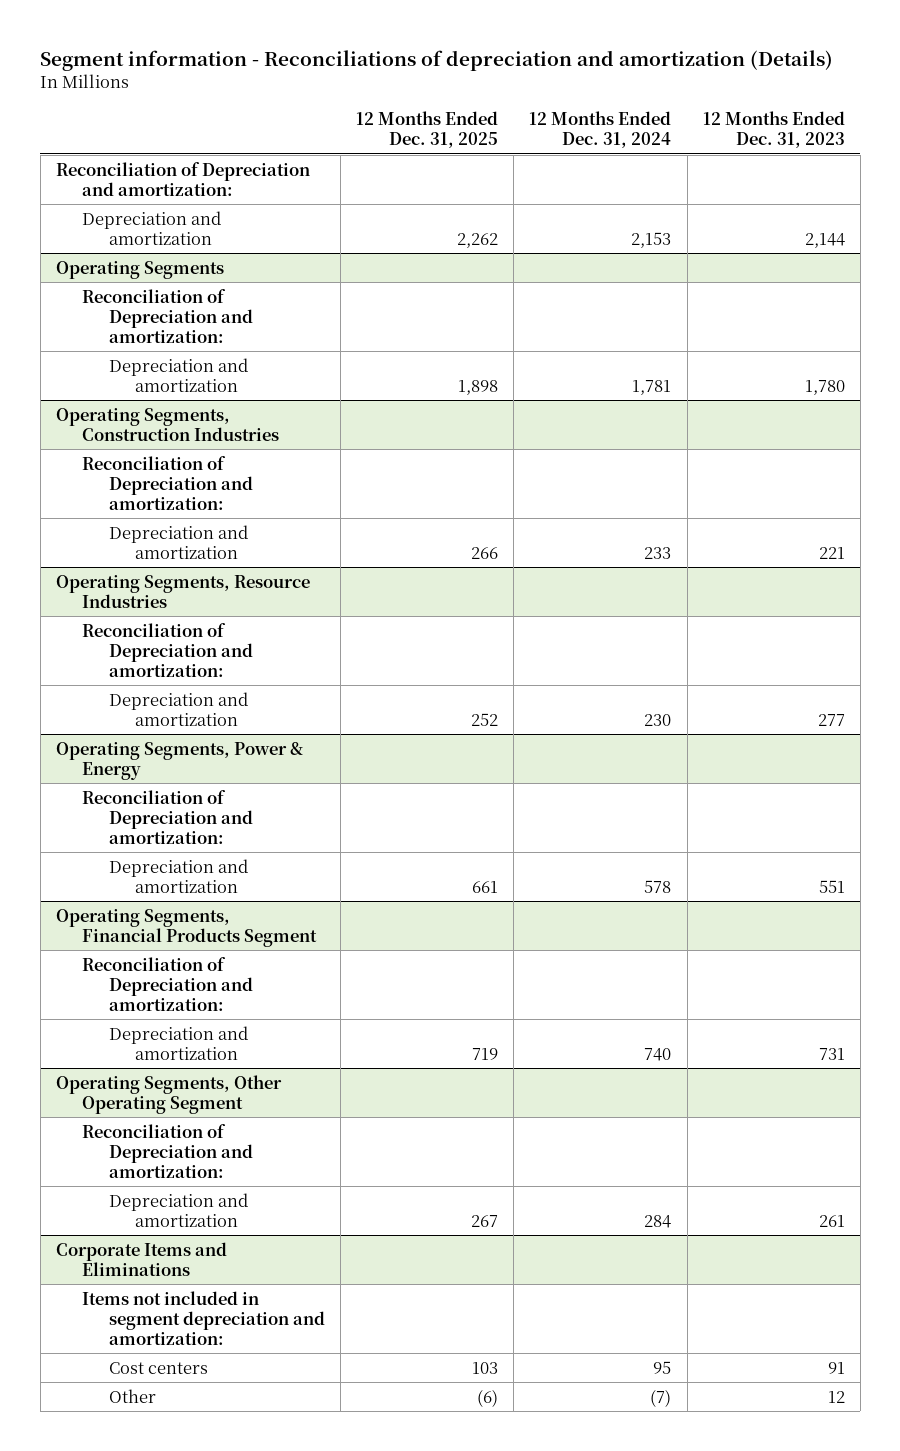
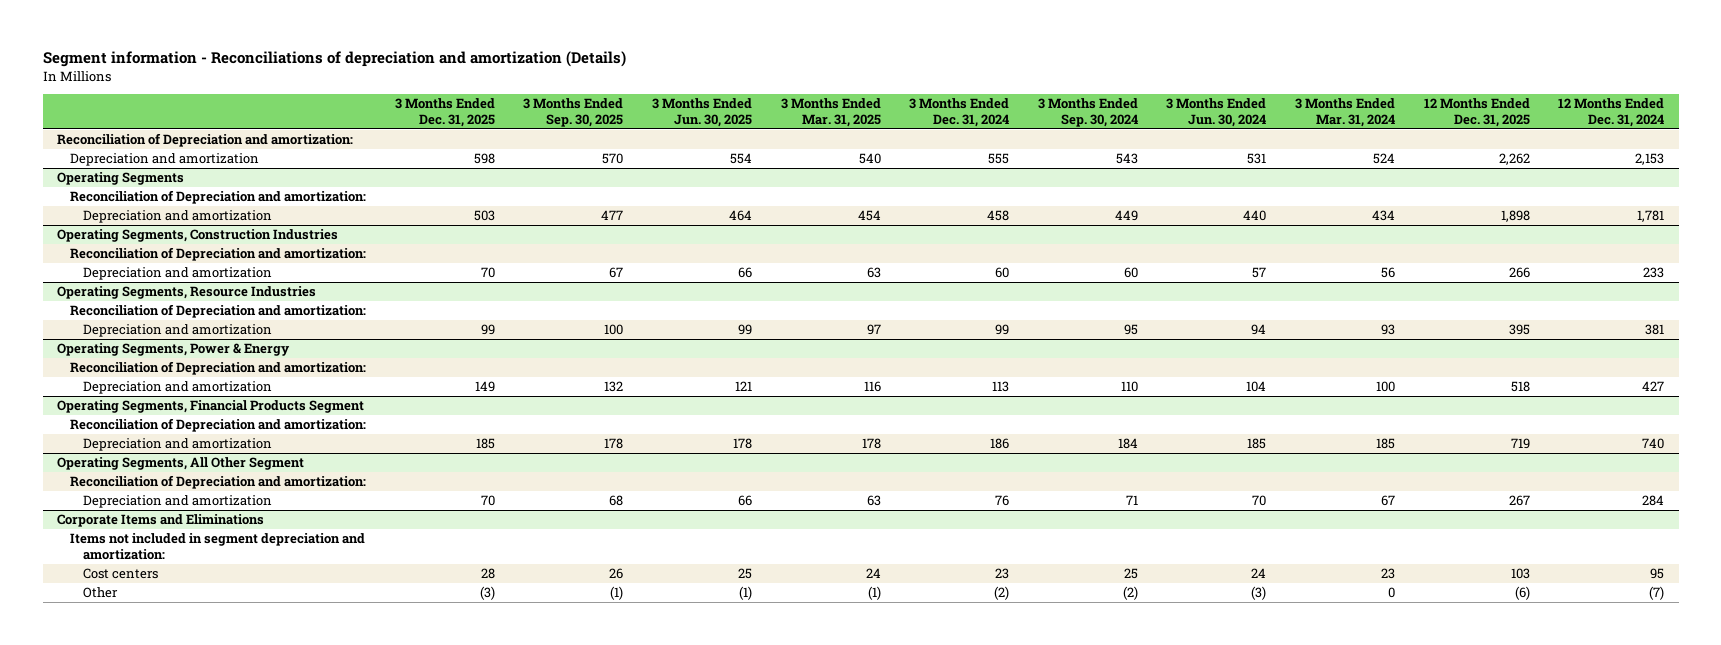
[702,111,845,149] 12 Months Ended Dec. 31, 2023 -> none
none -> [394,98,495,127] 3 Months Ended Dec. 31, 2025
none -> [523,98,624,127] 3 Months Ended Sep. 30, 2025
none -> [651,98,752,127] 3 Months Ended Jun. 30, 2025
none -> [780,98,881,127] 3 Months Ended Mar. 31, 2025
none -> [909,98,1010,127] 3 Months Ended Dec. 31, 2024
none -> [1037,98,1138,127] 3 Months Ended Sep. 30, 2024
none -> [1166,98,1267,127] 3 Months Ended Jun. 30, 2024
none -> [1295,98,1396,127] 3 Months Ended Mar. 31, 2024
[471,712,499,726] 252 -> [1508,324,1530,336] 395
[644,713,672,726] 230 -> [1645,324,1665,336] 381
[472,880,499,893] 661 -> [1510,381,1530,393] 518
[644,879,672,893] 578 -> [1642,381,1665,392] 427
[55,1074,282,1114] Operating Segments, Other Operating Segment -> [56,457,304,471] Operating Segments, All Other Segment

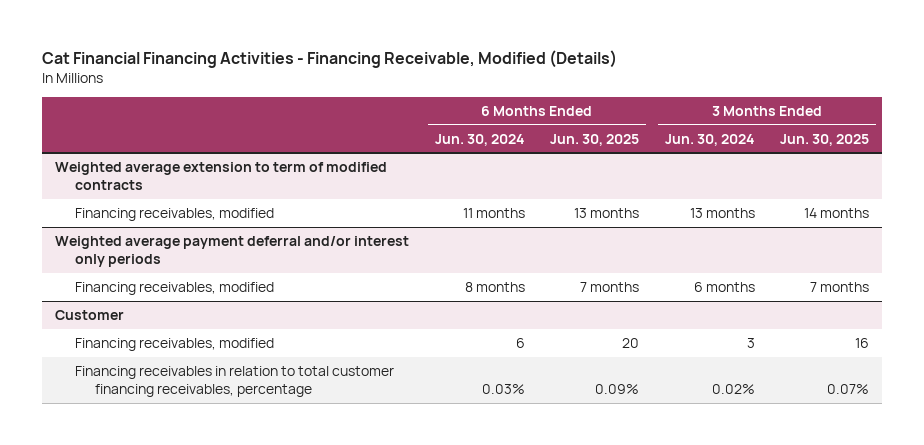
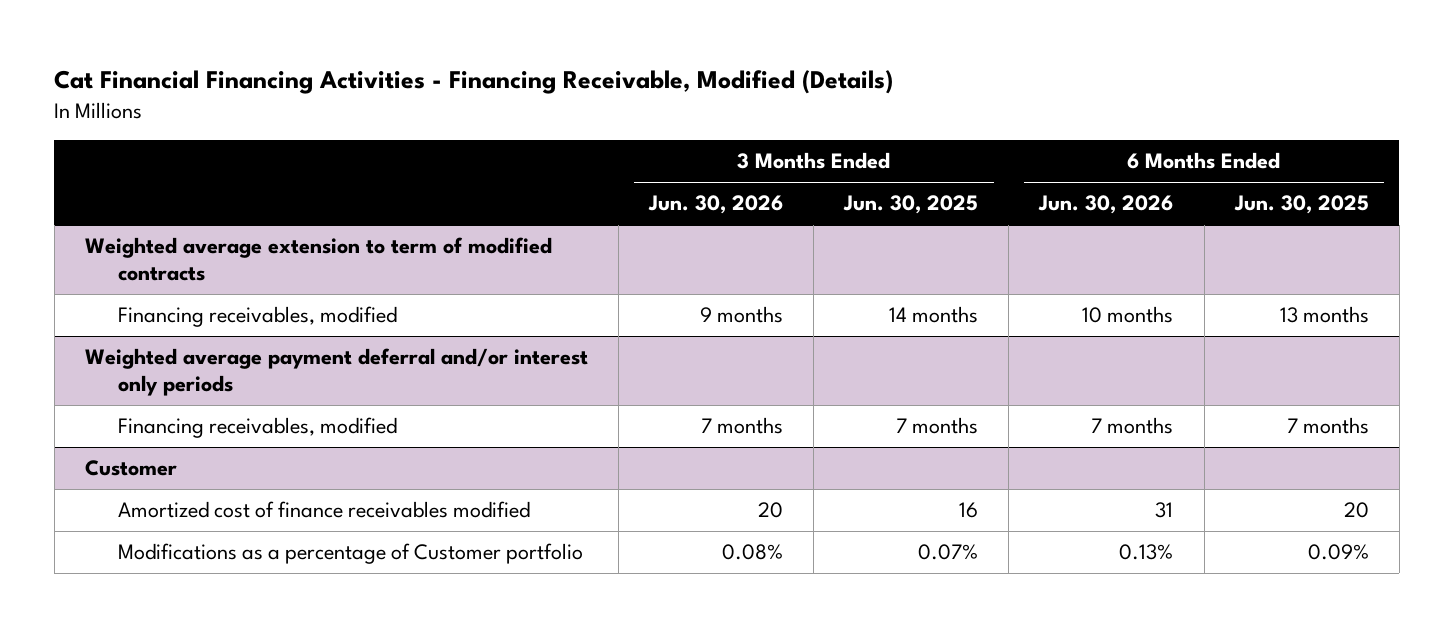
[434,133,525,146] Jun. 30, 2024 -> none
[664,133,755,146] Jun. 30, 2024 -> none
none -> [648,195,784,215] Jun. 30, 2026
none -> [1038,195,1174,215] Jun. 30, 2026
[74,338,274,352] Financing receivables, modified -> [118,501,531,519] Amortized cost of finance receivables modified
[74,366,394,397] Financing receivables in relation to total customer financing receivables, percentage -> [118,543,584,565] Modifications as a percentage of Customer portfolio

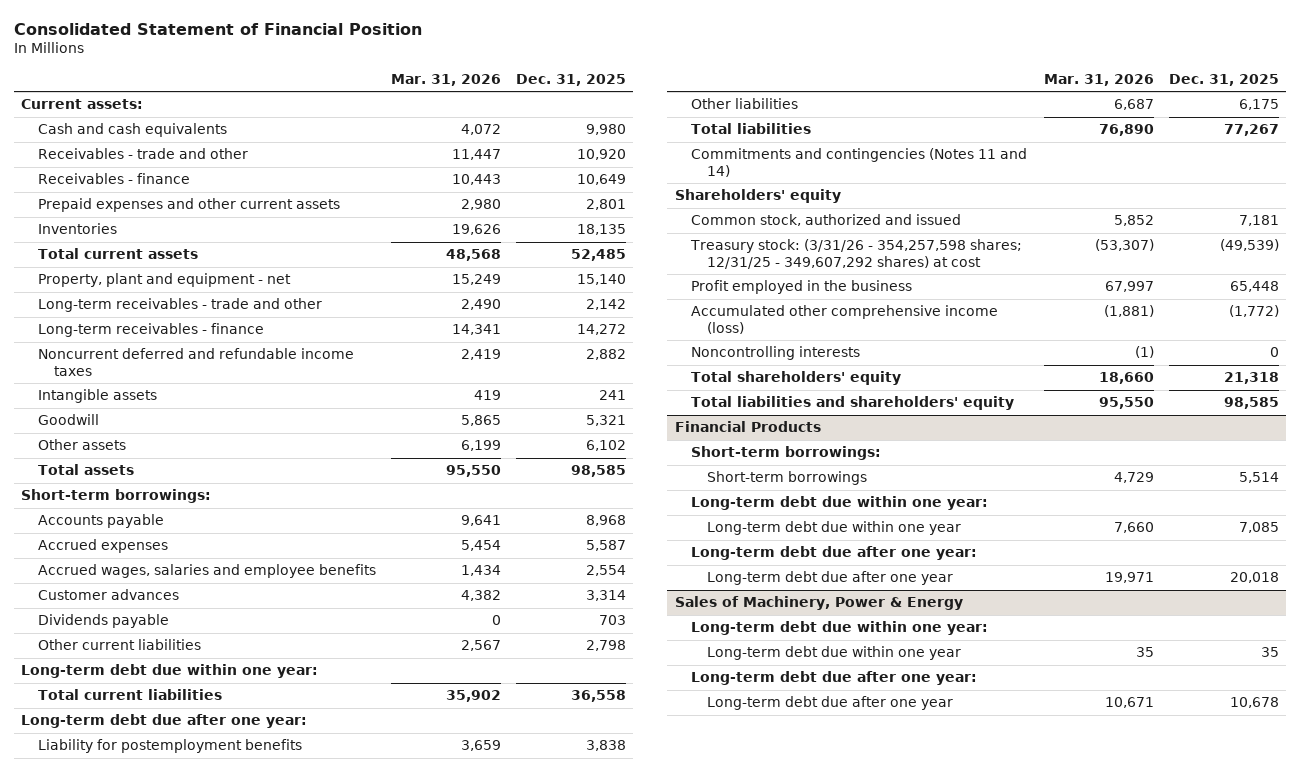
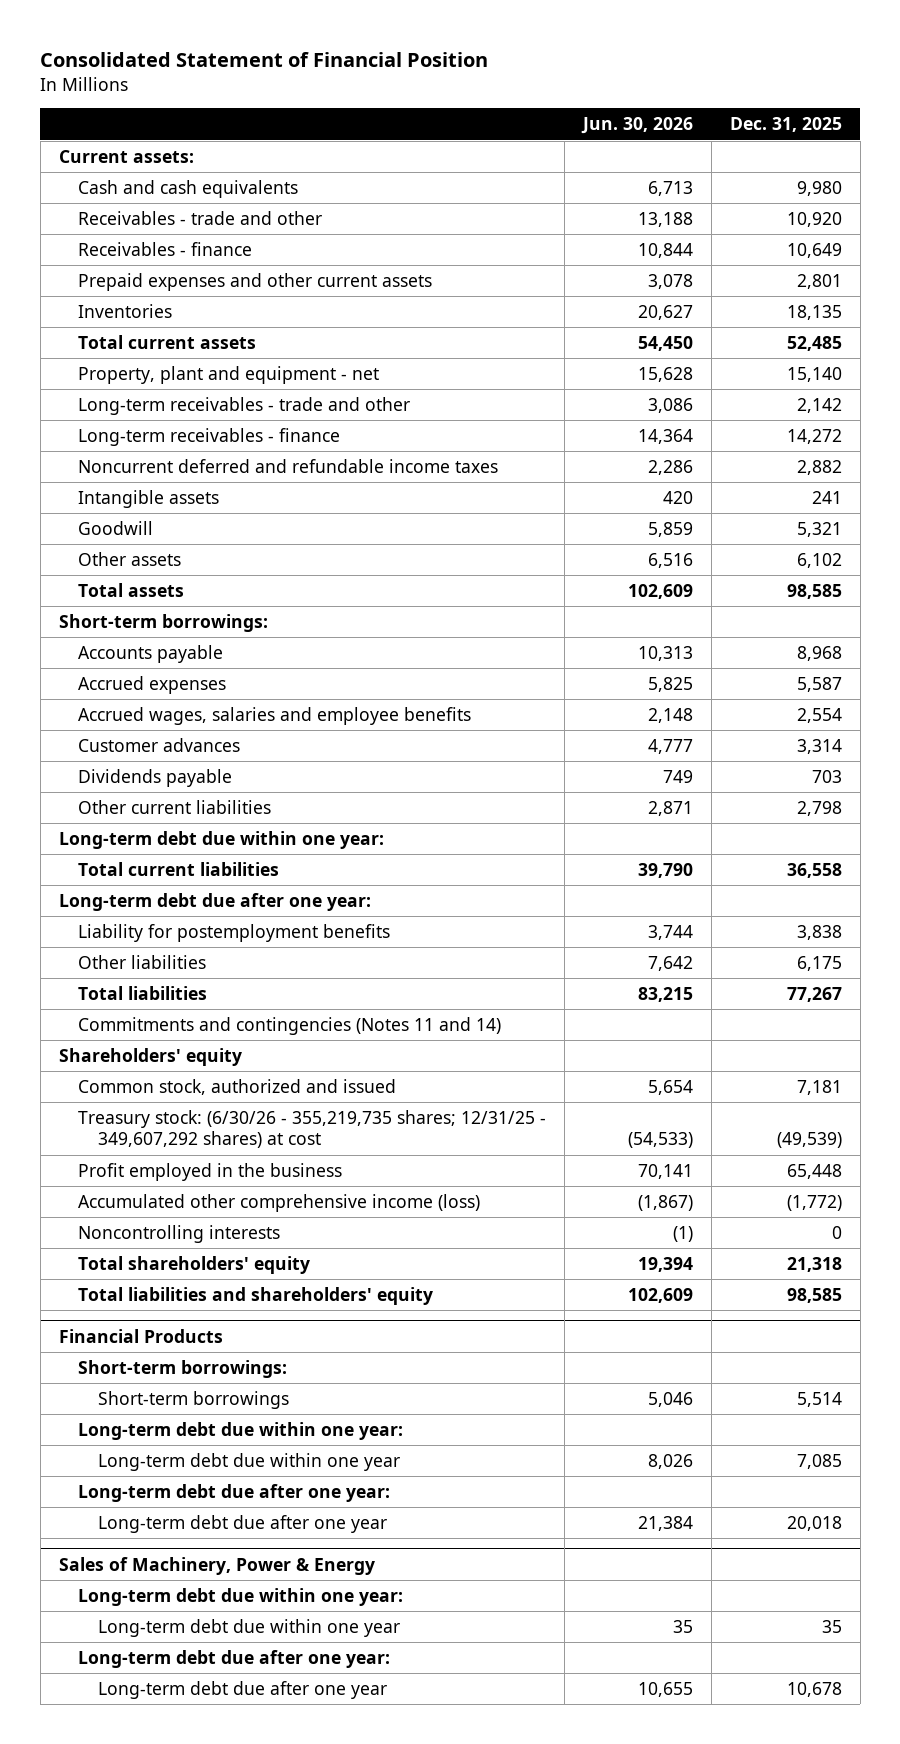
[390,73,501,86] Mar. 31, 2026 -> none
none -> [580,117,693,135] Jun. 30, 2026
[689,239,1022,269] Treasury stock: (3/31/26 - 354,257,598 shares; 12/31/25 - 349,607,292 shares) at cost -> [78,1109,547,1149] Treasury stock: (6/30/26 - 355,219,735 shares; 12/31/25 - 349,607,292 shares) at cost

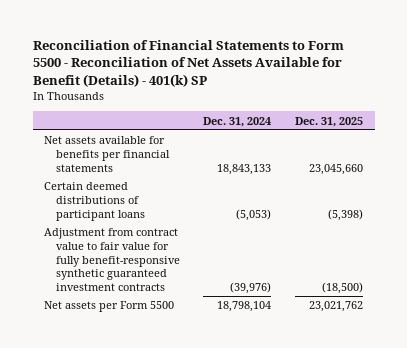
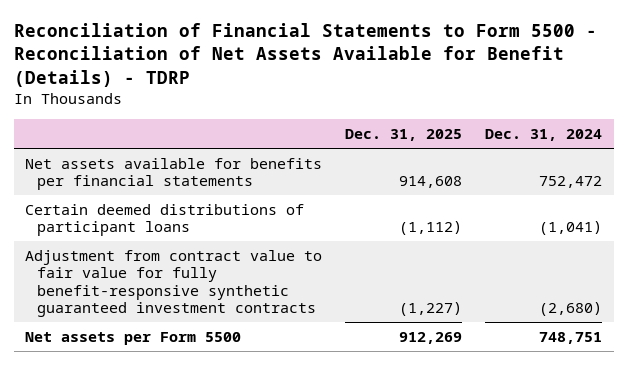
[32,39,344,87] Reconciliation of Financial Statements to Form 5500 - Reconciliation of Net Assets Available for Benefit (Details) - 401(k) SP -> [13,23,597,87] Reconciliation of Financial Statements to Form 5500 - Reconciliation of Net Assets Available for Benefit (Details) - TDRP
[217,163,272,175] 18,843,133 -> [539,176,603,189] 752,472
[308,163,363,175] 23,045,660 -> [399,176,463,189] 914,608
[236,208,272,221] (5,053) -> [539,221,603,236] (1,041)
[327,208,363,221] (5,398) -> [399,221,463,236] (1,112)
[230,282,272,295] (39,976) -> [539,302,603,317] (2,680)
[321,282,363,295] (18,500) -> [399,302,463,317] (1,227)
[217,301,272,313] 18,798,104 -> [539,331,603,344] 748,751
[308,301,363,313] 23,021,762 -> [399,331,463,344] 912,269

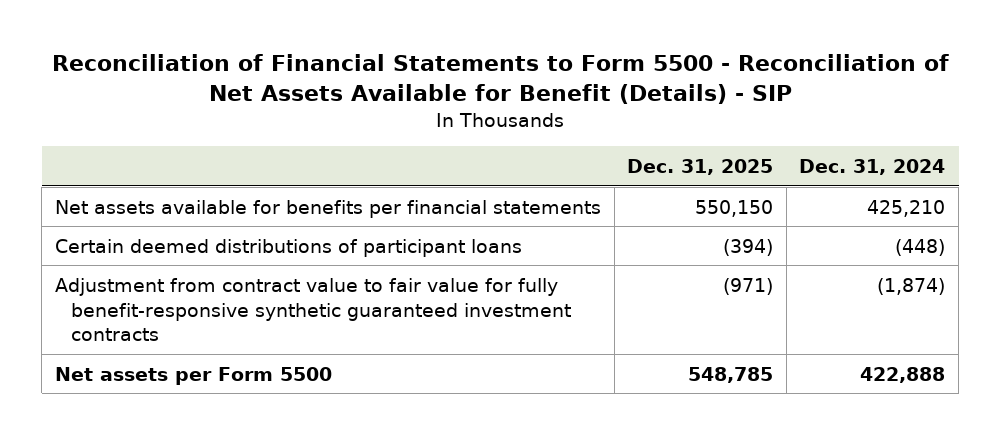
[13,23,597,87] Reconciliation of Financial Statements to Form 5500 - Reconciliation of Net Assets Available for Benefit (Details) - TDRP -> [52,54,950,105] Reconciliation of Financial Statements to Form 5500 - Reconciliation of Net Assets Available for Benefit (Details) - SIP
[399,176,463,189] 914,608 -> [695,199,774,217] 550,150
[539,176,603,189] 752,472 -> [867,199,946,217] 425,210
[399,221,463,236] (1,112) -> [723,238,774,256] (394)
[539,221,603,236] (1,041) -> [895,238,946,256] (448)
[399,302,463,317] (1,227) -> [723,277,774,295] (971)
[539,302,603,317] (2,680) -> [877,277,946,295] (1,874)
[399,331,463,344] 912,269 -> [688,366,774,383] 548,785
[539,331,603,344] 748,751 -> [860,366,946,383] 422,888

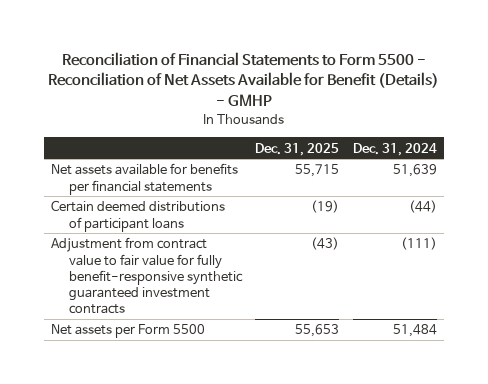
[52,54,950,105] Reconciliation of Financial Statements to Form 5500 - Reconciliation of Net Assets Available for Benefit (Details) - SIP -> [48,51,440,106] Reconciliation of Financial Statements to Form 5500 - Reconciliation of Net Assets Available for Benefit (Details) - GMHP
[695,199,774,217] 550,150 -> [295,164,340,178] 55,715
[867,199,946,217] 425,210 -> [393,164,438,178] 51,639
[723,238,774,256] (394) -> [311,200,340,214] (19)
[895,238,946,256] (448) -> [409,200,438,214] (44)
[723,277,774,295] (971) -> [311,237,340,251] (43)
[877,277,946,295] (1,874) -> [401,237,438,251] (111)
[688,366,774,383] 548,785 -> [295,324,340,338] 55,653
[860,366,946,383] 422,888 -> [393,324,438,338] 51,484

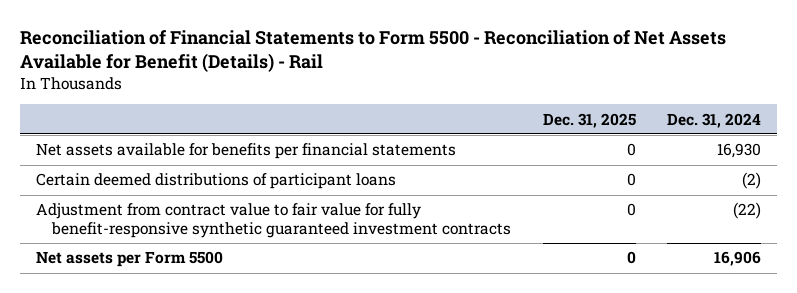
[48,51,440,106] Reconciliation of Financial Statements to Form 5500 - Reconciliation of Net Assets Available for Benefit (Details) - GMHP -> [19,29,726,72] Reconciliation of Financial Statements to Form 5500 - Reconciliation of Net Assets Available for Benefit (Details) - Rail
[295,164,340,178] 55,715 -> [626,143,636,157] 0
[393,164,438,178] 51,639 -> [717,143,762,159] 16,930
[311,200,340,214] (19) -> [626,173,636,187] 0
[409,200,438,214] (44) -> [742,172,762,190] (2)
[311,237,340,251] (43) -> [626,203,636,217] 0
[401,237,438,251] (111) -> [733,202,762,220] (22)
[295,324,340,338] 55,653 -> [626,251,636,265] 0
[393,324,438,338] 51,484 -> [714,251,762,267] 16,906

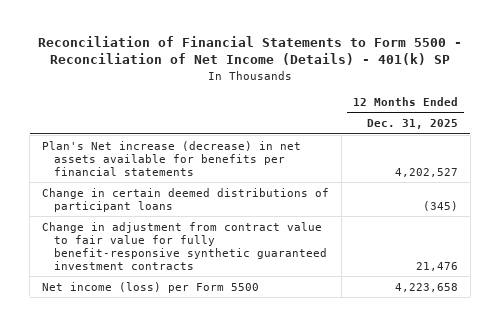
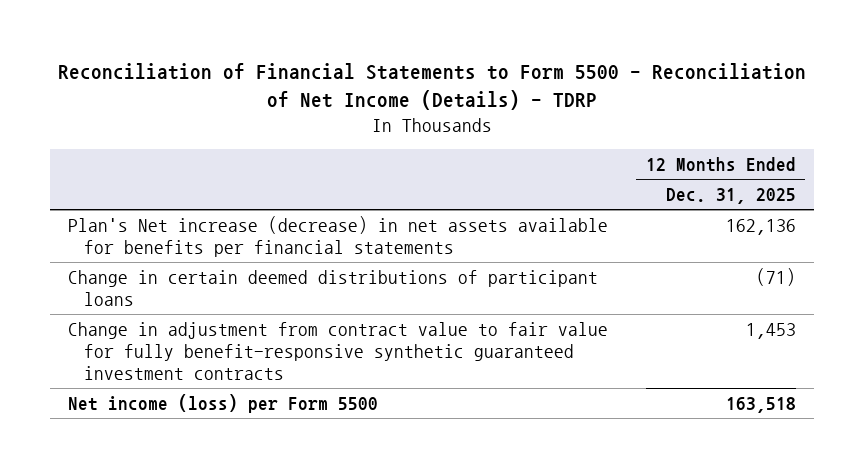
[38,35,463,66] Reconciliation of Financial Statements to Form 5500 - Reconciliation of Net Income (Details) - 401(k) SP -> [57,63,806,111] Reconciliation of Financial Statements to Form 5500 - Reconciliation of Net Income (Details) - TDRP
[395,167,459,177] 4,202,527 -> [725,218,796,235] 162,136
[423,200,459,211] (345) -> [755,267,796,286] (71)
[416,261,459,271] 21,476 -> [745,322,796,339] 1,453
[395,282,459,292] 4,223,658 -> [725,396,796,413] 163,518

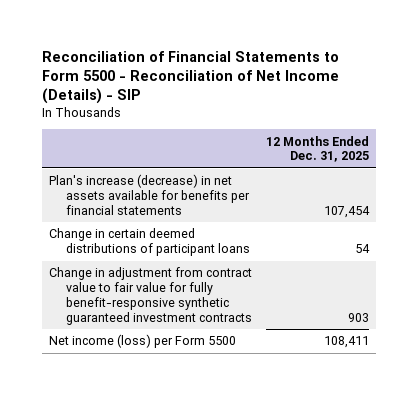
[57,63,806,111] Reconciliation of Financial Statements to Form 5500 - Reconciliation of Net Income (Details) - TDRP -> [42,50,340,105] Reconciliation of Financial Statements to Form 5500 - Reconciliation of Net Income (Details) - SIP
[68,215,609,257] Plan's Net increase (decrease) in net assets available for benefits per financial statements -> [49,174,251,215] Plan's increase (decrease) in net assets available for benefits per financial statements
[725,218,796,235] 162,136 -> [324,205,371,218] 107,454
[755,267,796,286] (71) -> [355,244,371,254] 54
[745,322,796,339] 1,453 -> [348,312,370,322] 903
[725,396,796,413] 163,518 -> [324,336,370,349] 108,411

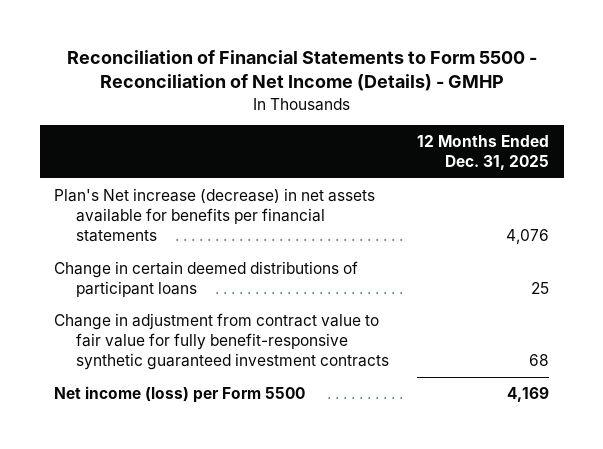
[42,50,340,105] Reconciliation of Financial Statements to Form 5500 - Reconciliation of Net Income (Details) - SIP -> [66,50,537,92] Reconciliation of Financial Statements to Form 5500 - Reconciliation of Net Income (Details) - GMHP
[49,174,251,215] Plan's increase (decrease) in net assets available for benefits per financial statements -> [53,187,375,243] Plan's Net increase (decrease) in net assets available for benefits per financial statements
[324,205,371,218] 107,454 -> [506,229,550,245] 4,076
[355,244,371,254] 54 -> [531,281,550,294] 25
[348,312,370,322] 903 -> [529,354,550,367] 68
[324,336,370,349] 108,411 -> [507,386,550,402] 4,169

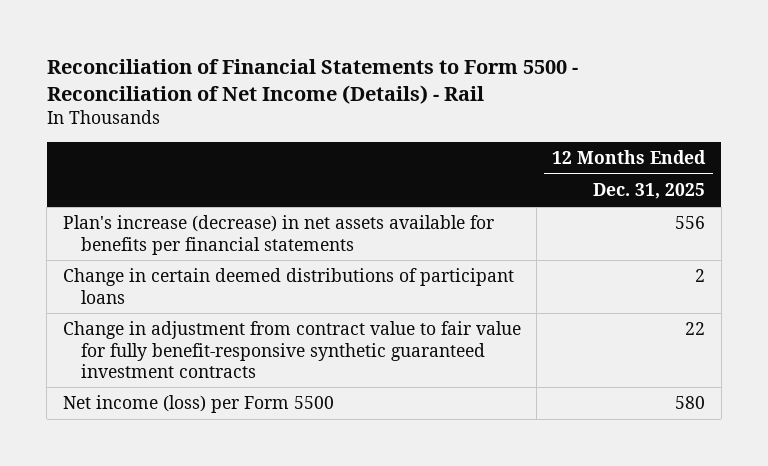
[66,50,537,92] Reconciliation of Financial Statements to Form 5500 - Reconciliation of Net Income (Details) - GMHP -> [46,58,578,104] Reconciliation of Financial Statements to Form 5500 - Reconciliation of Net Income (Details) - Rail
[53,187,375,243] Plan's Net increase (decrease) in net assets available for benefits per financial statements -> [62,215,494,255] Plan's increase (decrease) in net assets available for benefits per financial statements
[506,229,550,245] 4,076 -> [675,216,706,230] 556
[531,281,550,294] 25 -> [695,269,706,283] 2
[529,354,550,367] 68 -> [685,322,706,336] 22
[507,386,550,402] 4,169 -> [675,396,706,410] 580

